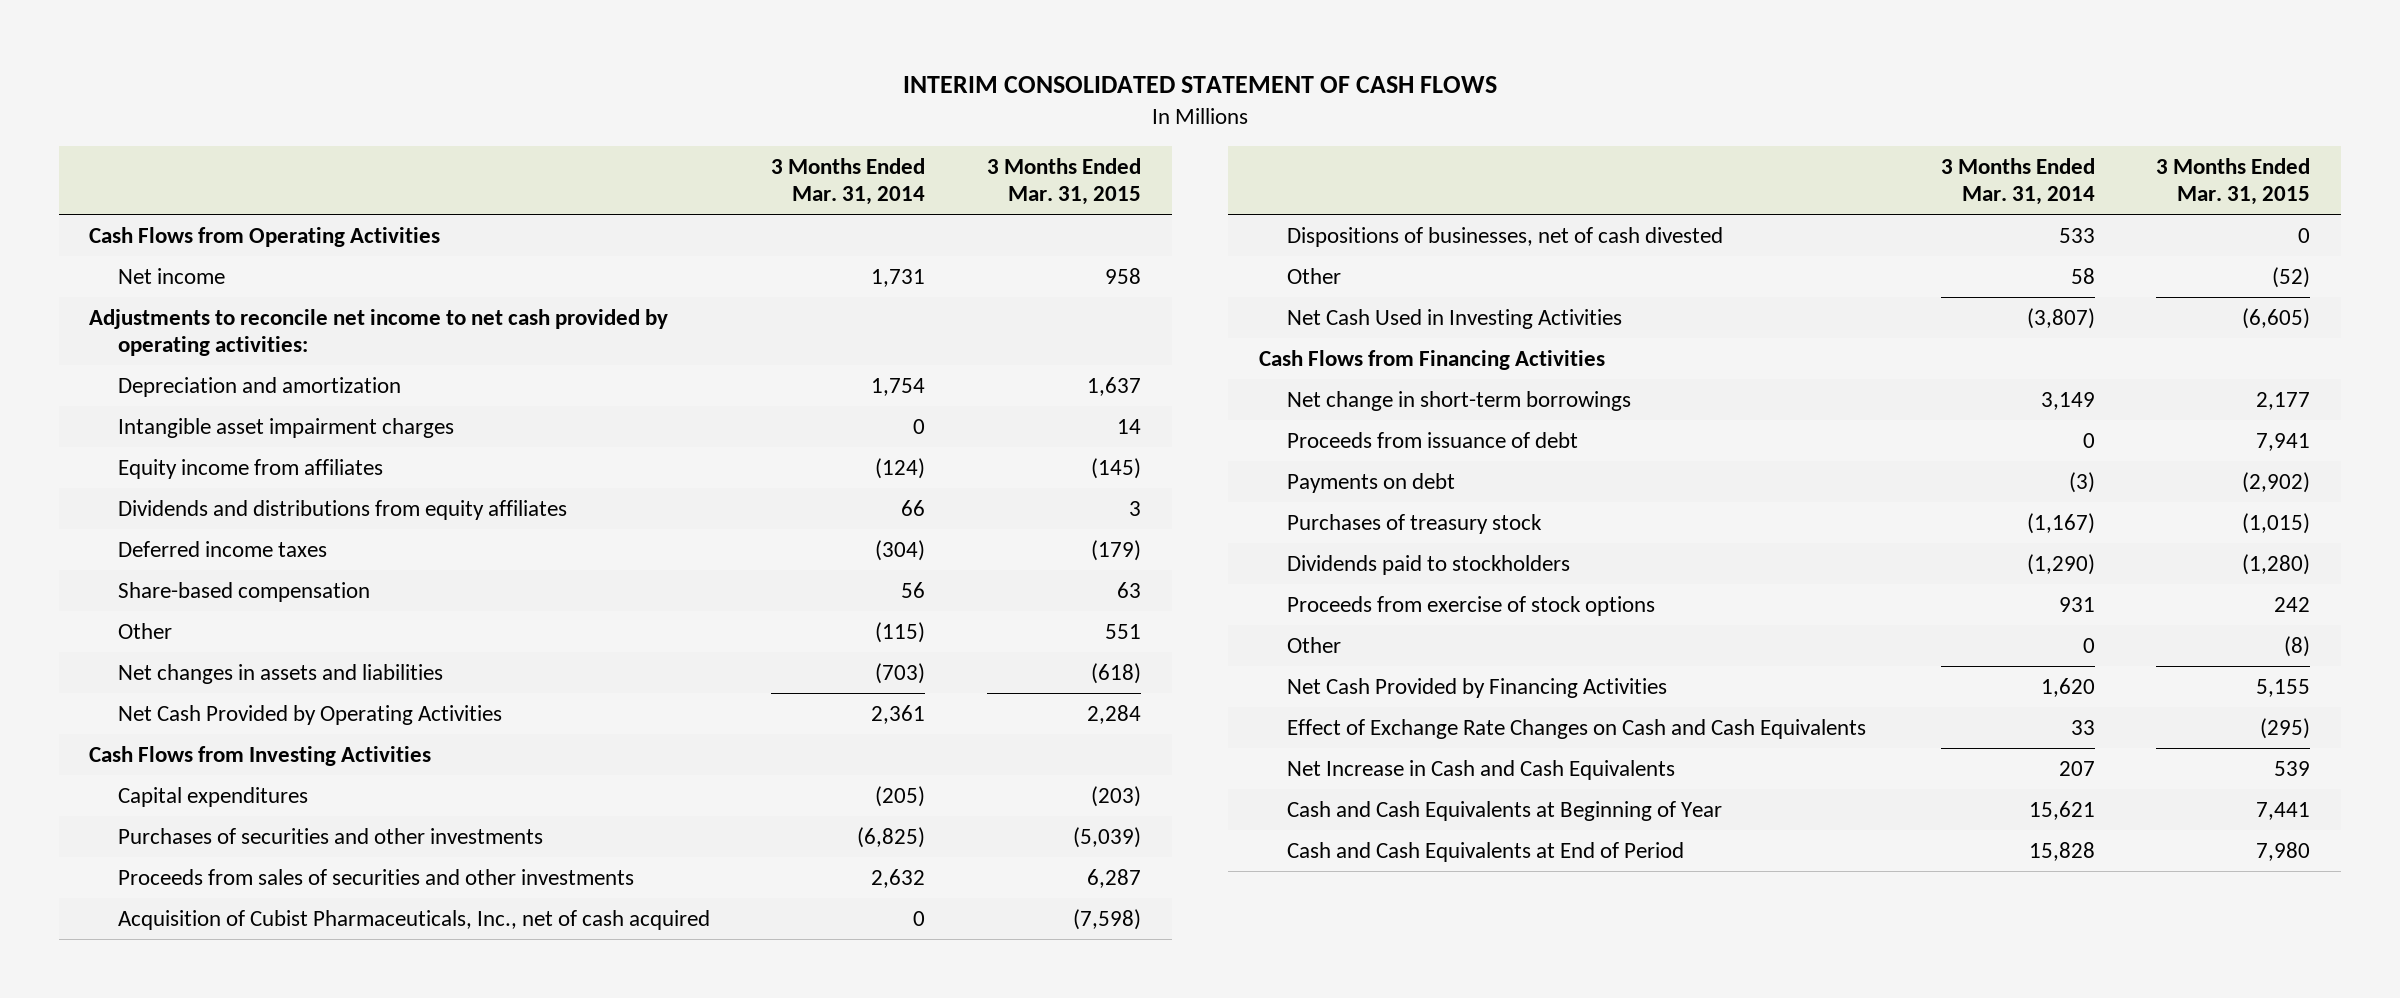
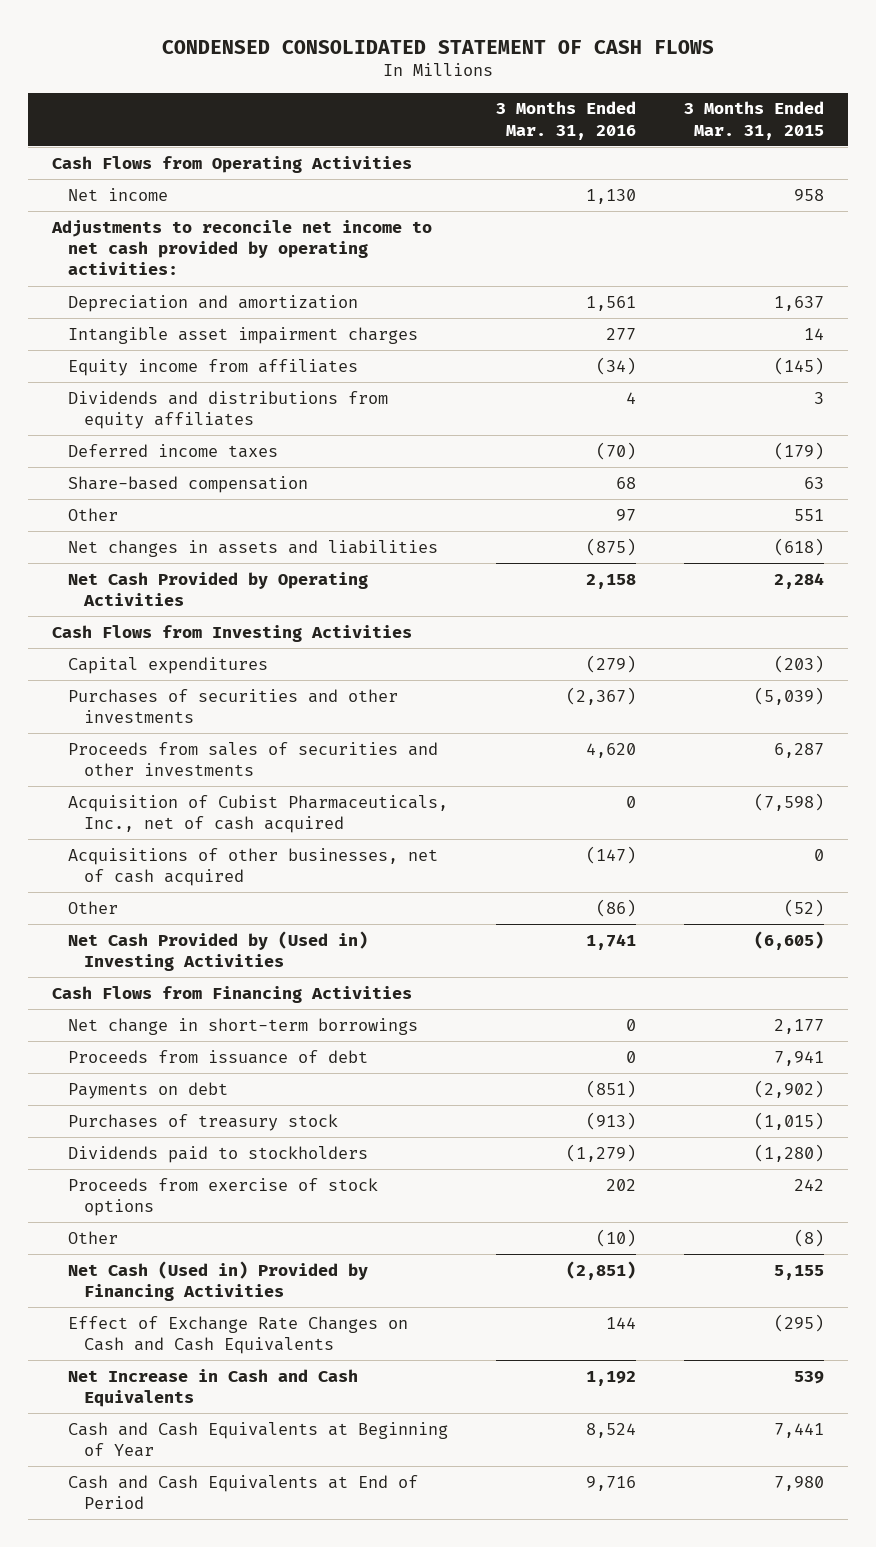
[902,76,1497,94] INTERIM CONSOLIDATED STATEMENT OF CASH FLOWS -> [161,39,714,54] CONDENSED CONSOLIDATED STATEMENT OF CASH FLOWS
[771,157,926,205] 3 Months Ended Mar. 31, 2014 -> none
none -> [495,101,636,140] 3 Months Ended Mar. 31, 2016
[1287,226,1724,247] Dispositions of businesses, net of cash divested -> none
none -> [68,847,439,887] Acquisitions of other businesses, net of cash acquired
[1287,308,1623,329] Net Cash Used in Investing Activities -> [68,930,369,972] Net Cash Provided by (Used in) Investing Activities
[1287,677,1668,698] Net Cash Provided by Financing Activities -> [68,1260,369,1302] Net Cash (Used in) Provided by Financing Activities

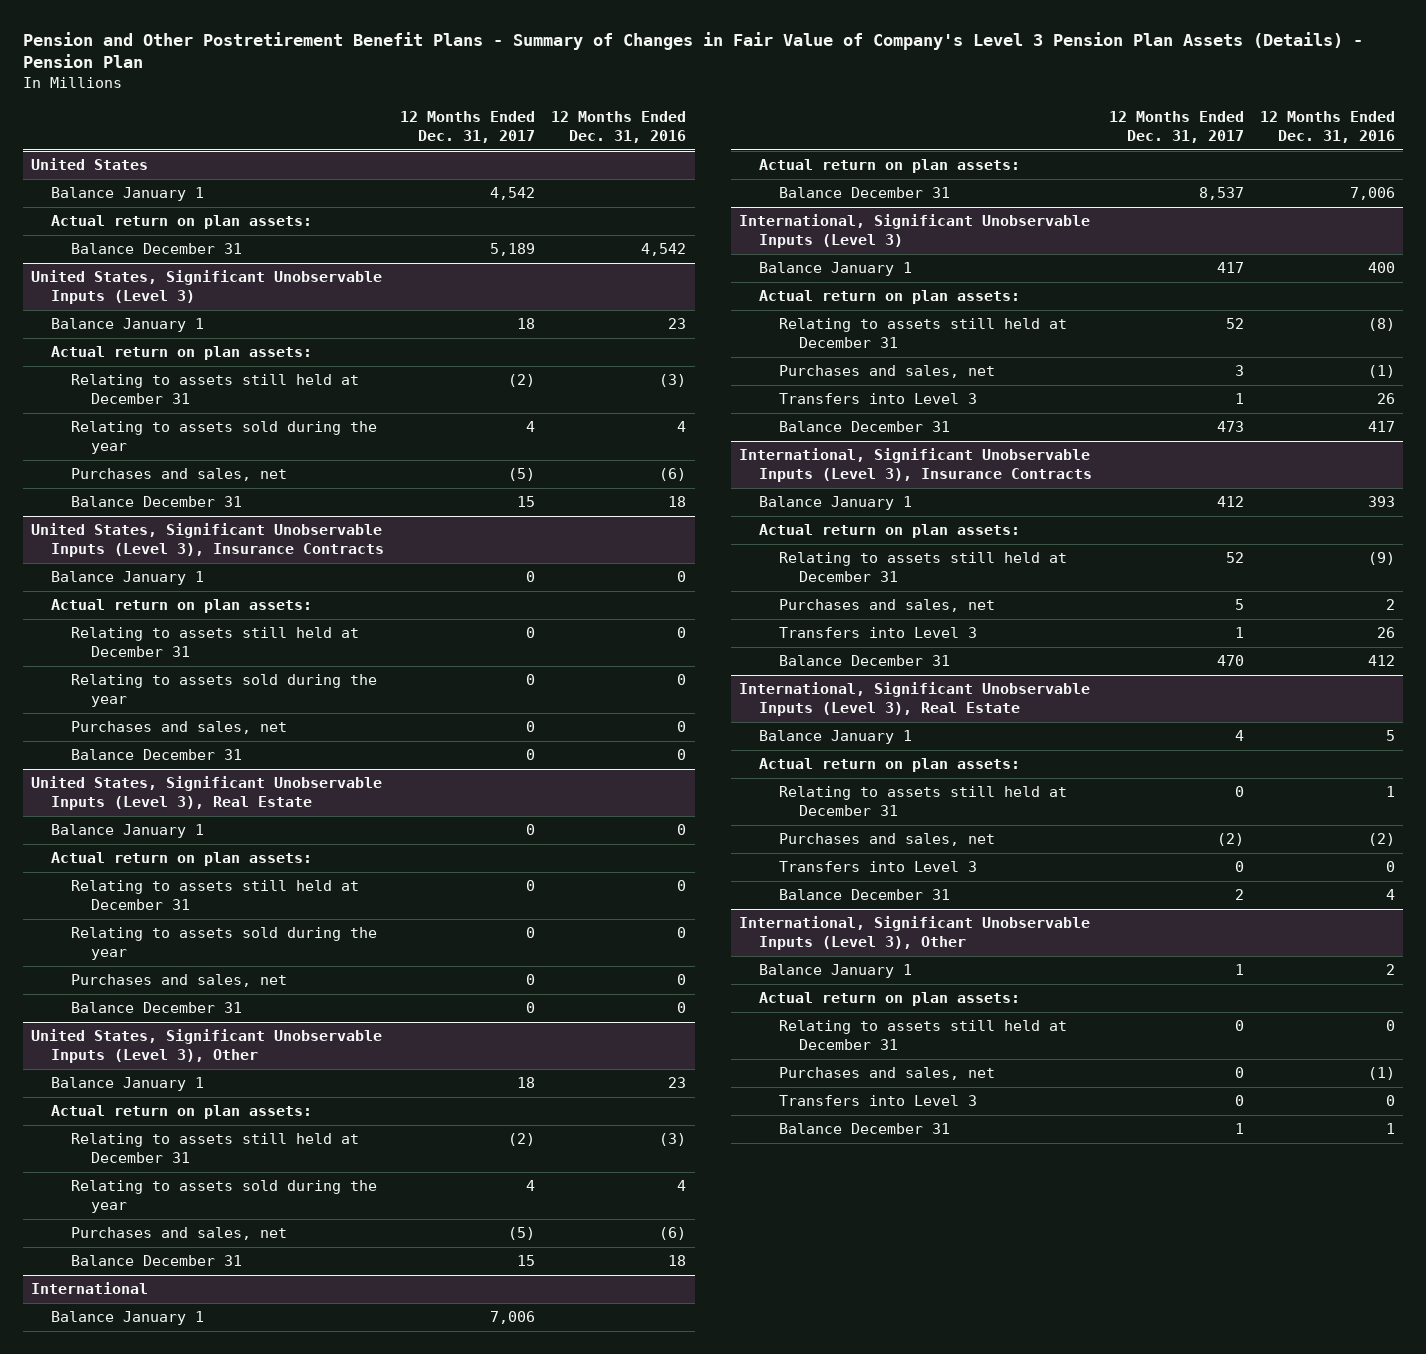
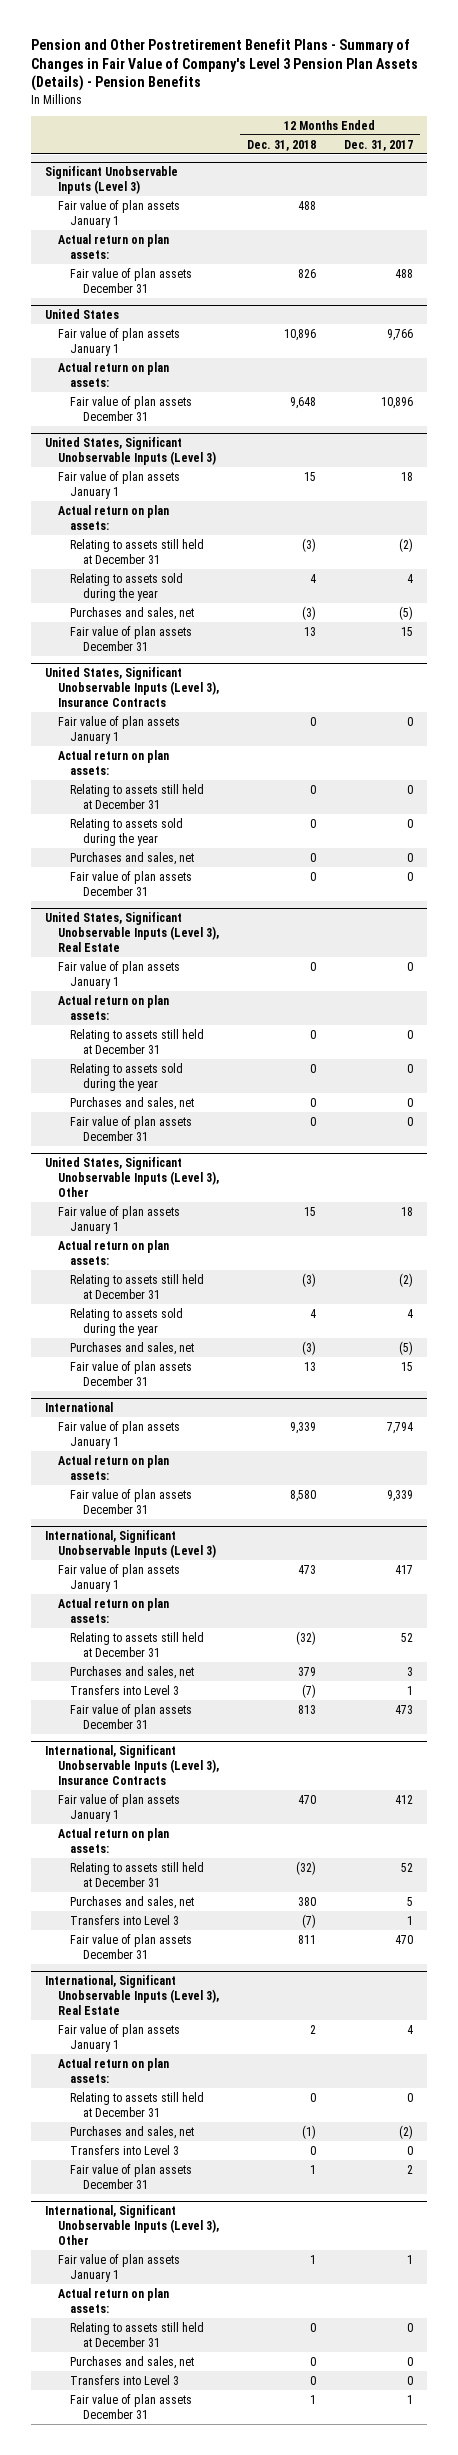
[22,31,1363,69] Pension and Other Postretirement Benefit Plans - Summary of Changes in Fair Value of Company's Level 3 Pension Plan Assets (Details) - Pension Plan -> [30,38,418,92] Pension and Other Postretirement Benefit Plans - Summary of Changes in Fair Value of Company's Level 3 Pension Plan Assets (Details) - Pension Benefits
[551,111,687,143] 12 Months Ended Dec. 31, 2016 -> none
none -> [246,139,316,151] Dec. 31, 2018
none -> [45,166,179,194] Significant Unobservable Inputs (Level 3)
none -> [57,199,180,228] Fair value of plan assets January 1
none -> [57,233,169,259] Actual return on plan assets:
none -> [70,267,193,293] Fair value of plan assets December 31
[50,187,204,202] Balance January 1 -> none
none -> [57,327,180,356] Fair value of plan assets January 1
[70,243,242,255] Balance December 31 -> none
none -> [70,395,193,421] Fair value of plan assets December 31
[50,318,204,333] Balance January 1 -> none
none -> [57,470,180,499] Fair value of plan assets January 1
[70,496,242,508] Balance December 31 -> none
none -> [70,625,193,651] Fair value of plan assets December 31
[50,571,204,586] Balance January 1 -> none
none -> [57,715,180,744] Fair value of plan assets January 1
[70,749,242,761] Balance December 31 -> none
none -> [70,870,193,896] Fair value of plan assets December 31
[50,824,204,839] Balance January 1 -> none
none -> [57,960,180,989] Fair value of plan assets January 1
[70,1002,242,1014] Balance December 31 -> none
none -> [70,1115,193,1141] Fair value of plan assets December 31
[50,1077,204,1092] Balance January 1 -> none
none -> [57,1205,180,1234] Fair value of plan assets January 1
[70,1255,242,1267] Balance December 31 -> none
none -> [70,1360,193,1386] Fair value of plan assets December 31
[50,1311,204,1326] Balance January 1 -> none
none -> [57,1420,180,1449] Fair value of plan assets January 1
[779,187,951,199] Balance December 31 -> none
none -> [70,1488,193,1514] Fair value of plan assets December 31
[759,262,913,277] Balance January 1 -> [57,1563,180,1592] Fair value of plan assets January 1
[779,421,951,433] Balance December 31 -> [70,1703,193,1729] Fair value of plan assets December 31
[759,496,913,511] Balance January 1 -> [57,1793,180,1822] Fair value of plan assets January 1
[779,655,951,667] Balance December 31 -> none
none -> [70,1933,193,1959] Fair value of plan assets December 31
[759,730,913,745] Balance January 1 -> none
none -> [57,2023,180,2052] Fair value of plan assets January 1
[779,889,951,901] Balance December 31 -> none
none -> [70,2163,193,2189] Fair value of plan assets December 31
[759,964,913,979] Balance January 1 -> none
none -> [57,2253,180,2282] Fair value of plan assets January 1
[779,1123,951,1135] Balance December 31 -> none
none -> [70,2393,193,2419] Fair value of plan assets December 31

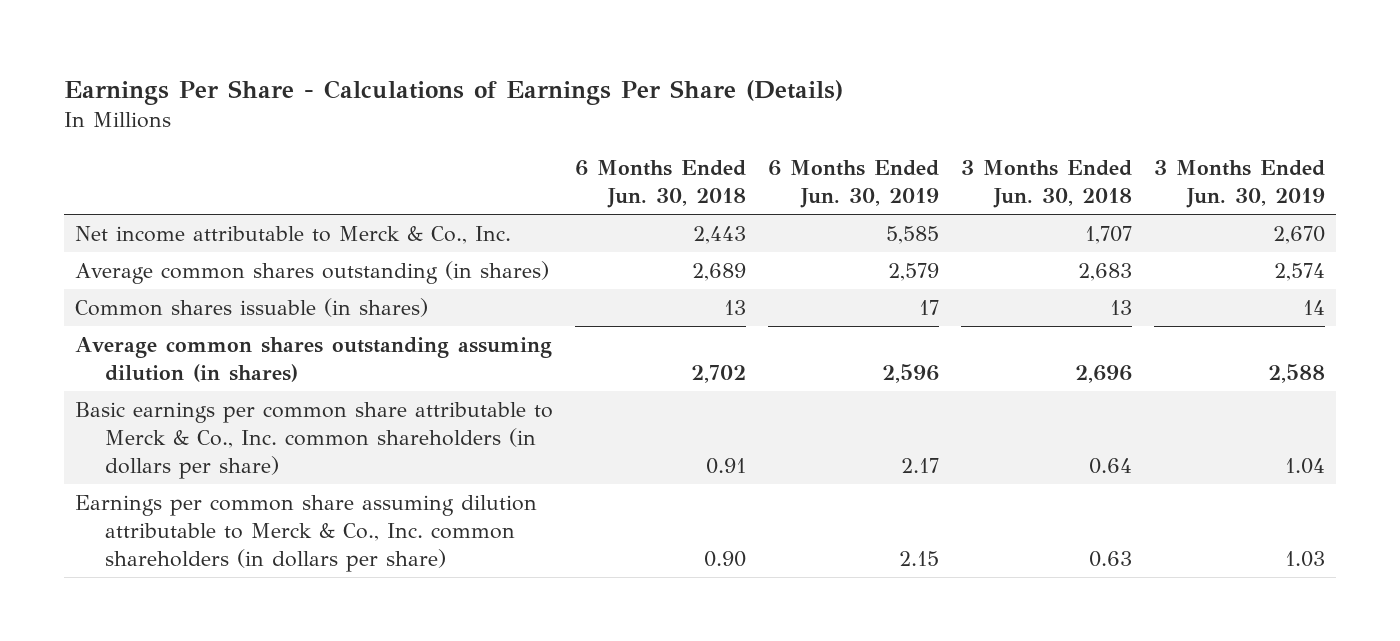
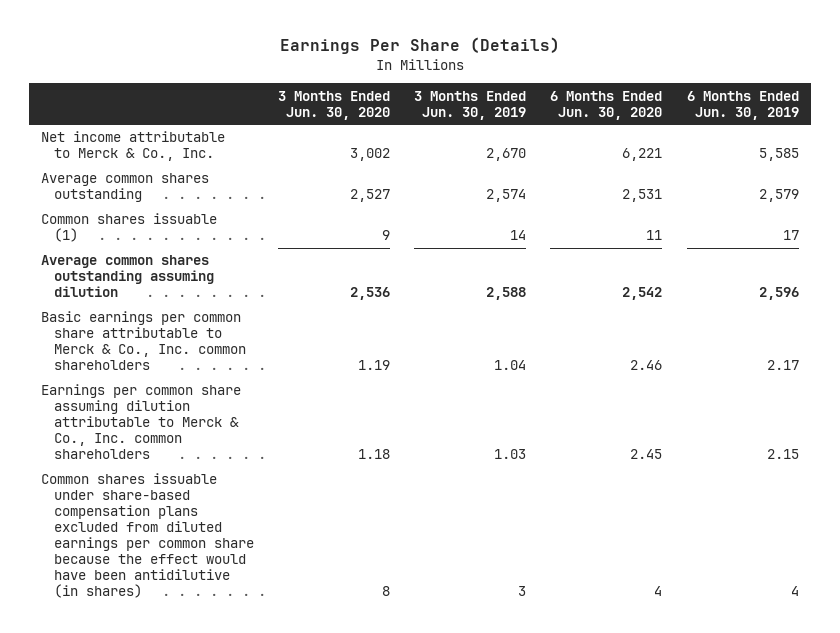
[64,80,844,106] Earnings Per Share - Calculations of Earnings Per Share (Details) -> [280,36,561,54] Earnings Per Share (Details)
[575,160,747,209] 6 Months Ended Jun. 30, 2018 -> none
[961,160,1133,209] 3 Months Ended Jun. 30, 2018 -> none
none -> [277,90,390,120] 3 Months Ended Jun. 30, 2020
none -> [550,90,663,120] 6 Months Ended Jun. 30, 2020
[75,261,550,285] Average common shares outstanding (in shares) -> [41,173,210,203] Average common shares outstanding
[75,298,429,318] Common shares issuable (in shares) -> [41,213,218,243] Common shares issuable (1)
[75,337,553,383] Average common shares outstanding assuming dilution (in shares) -> [41,255,214,298] Average common shares outstanding assuming dilution
[75,402,554,480] Basic earnings per common share attributable to Merck & Co., Inc. common shareholders (in dollars per share) -> [41,311,246,371] Basic earnings per common share attributable to Merck & Co., Inc. common shareholders
[75,495,538,573] Earnings per common share assuming dilution attributable to Merck & Co., Inc. common shareholders (in dollars per share) -> [41,384,242,460] Earnings per common share assuming dilution attributable to Merck & Co., Inc. common shareholders
none -> [41,473,254,599] Common shares issuable under share-based compensation plans excluded from diluted earnings per common share because the effect would have been antidilutive (in shares)

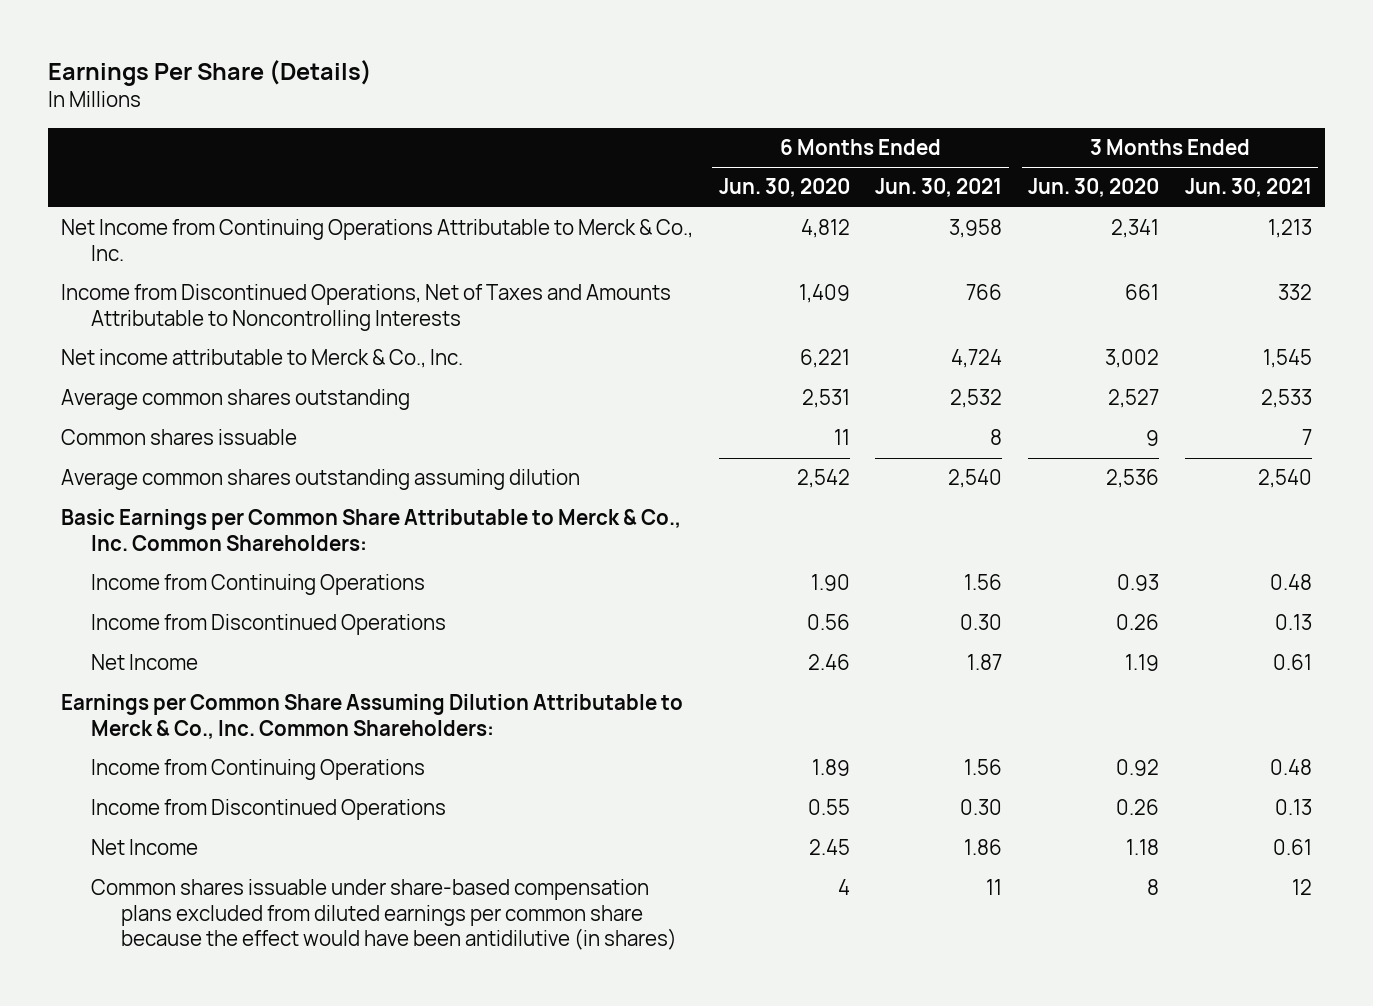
[414,90,527,120] 3 Months Ended Jun. 30, 2019 -> none
[686,90,799,120] 6 Months Ended Jun. 30, 2019 -> none
none -> [875,178,1003,198] Jun. 30, 2021
none -> [1184,178,1312,198] Jun. 30, 2021
none -> [61,219,694,261] Net Income from Continuing Operations Attributable to Merck & Co., Inc.
none -> [61,284,672,331] Income from Discontinued Operations, Net of Taxes and Amounts Attributable to Noncontrolling Interests
[41,213,218,243] Common shares issuable (1) -> [61,429,298,446] Common shares issuable
none -> [61,509,682,551] Basic Earnings per Common Share Attributable to Merck & Co., Inc. Common Shareholders:
none -> [90,574,425,596] Income from Continuing Operations
none -> [90,614,446,636] Income from Discontinued Operations
[41,311,246,371] Basic earnings per common share attributable to Merck & Co., Inc. common shareholders -> [90,654,198,671] Net Income
none -> [61,694,684,739] Earnings per Common Share Assuming Dilution Attributable to Merck & Co., Inc. Common Shareholders:
none -> [90,759,425,781] Income from Continuing Operations
none -> [90,799,446,821] Income from Discontinued Operations
[41,384,242,460] Earnings per common share assuming dilution attributable to Merck & Co., Inc. common shareholders -> [90,839,198,856] Net Income

